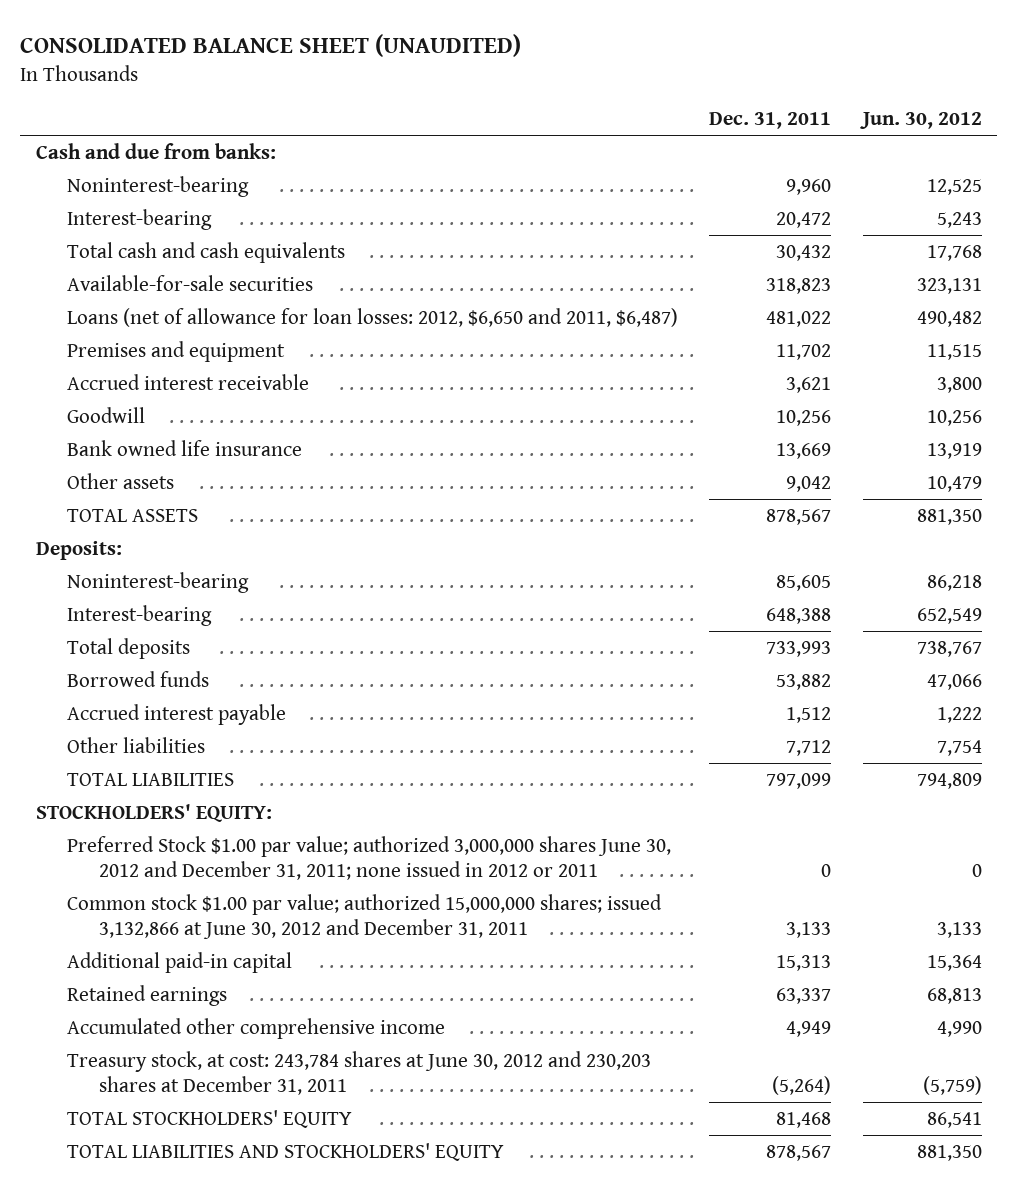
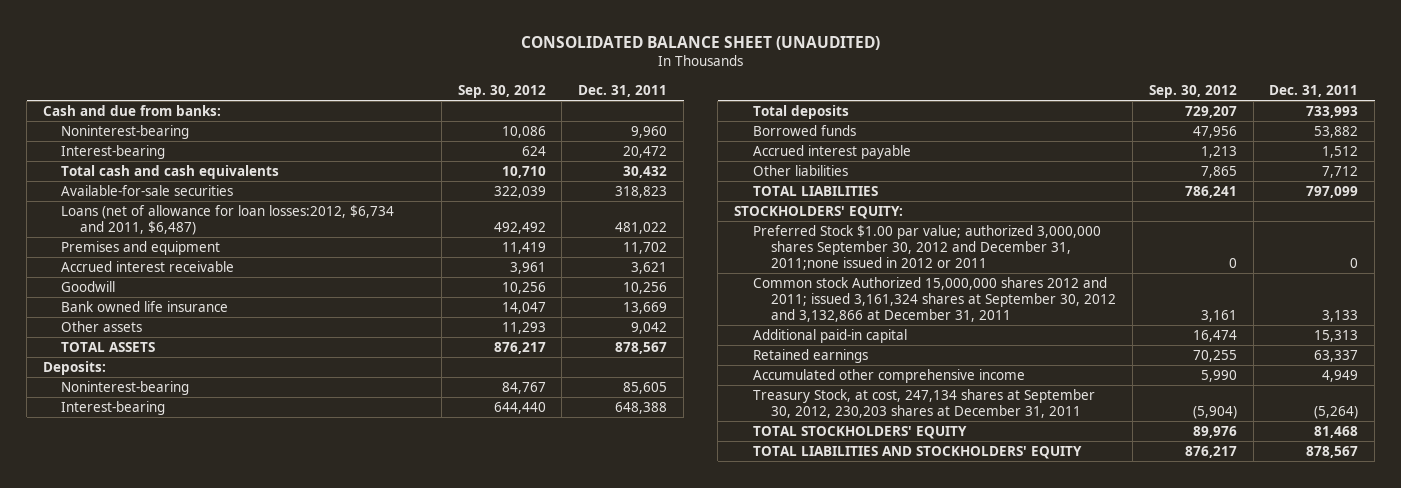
[859,112,982,130] Jun. 30, 2012 -> none
none -> [457,84,546,98] Sep. 30, 2012
[67,308,679,328] Loans (net of allowance for loan losses: 2012, $6,650 and 2011, $6,487) -> [61,205,395,235] Loans (net of allowance for loan losses:2012, $6,734 and 2011, $6,487)
[67,836,672,881] Preferred Stock $1.00 par value; authorized 3,000,000 shares June 30, 2012 and December 31, 2011; none issued in 2012 or 2011 -> [752,225,1101,270] Preferred Stock $1.00 par value; authorized 3,000,000 shares September 30, 2012 and December 31, 2011;none issued in 2012 or 2011
[67,894,663,940] Common stock $1.00 par value; authorized 15,000,000 shares; issued 3,132,866 at June 30, 2012 and December 31, 2011 -> [752,277,1117,322] Common stock Authorized 15,000,000 shares 2012 and 2011; issued 3,161,324 shares at September 30, 2012 and 3,132,866 at December 31, 2011
[67,1051,652,1096] Treasury stock, at cost: 243,784 shares at June 30, 2012 and 230,203 shares at December 31, 2011 -> [752,389,1095,418] Treasury Stock, at cost, 247,134 shares at September 30, 2012, 230,203 shares at December 31, 2011

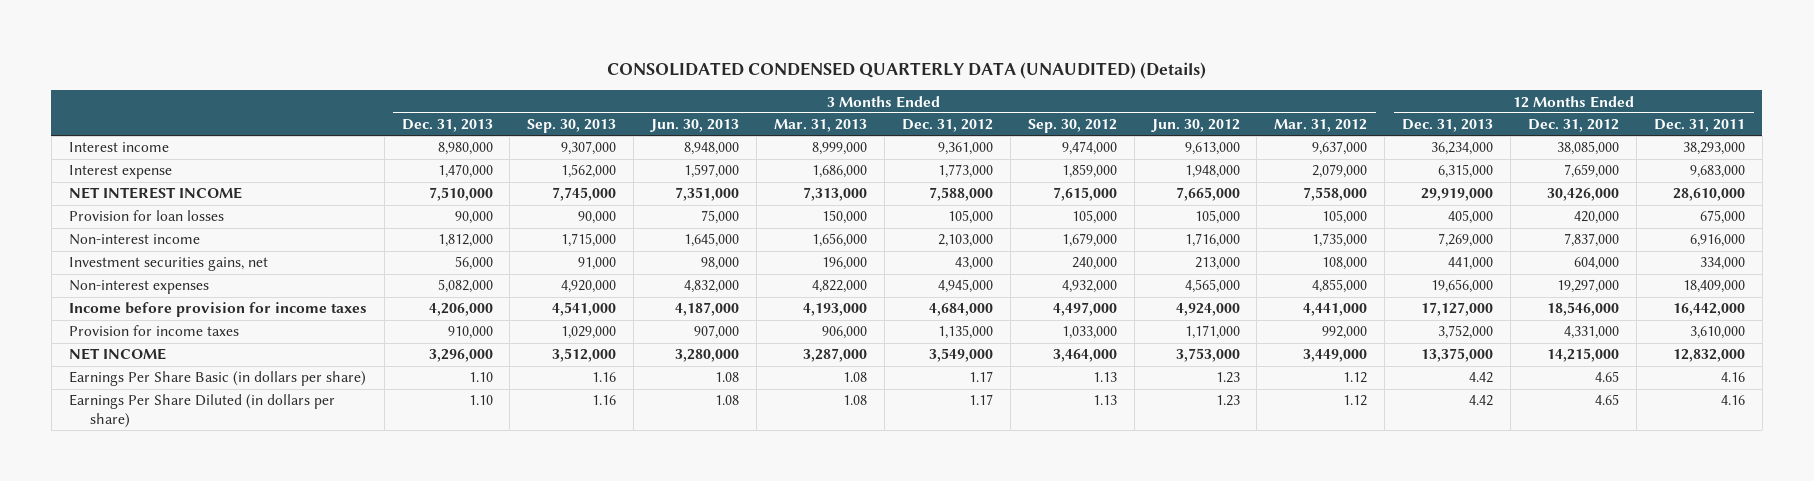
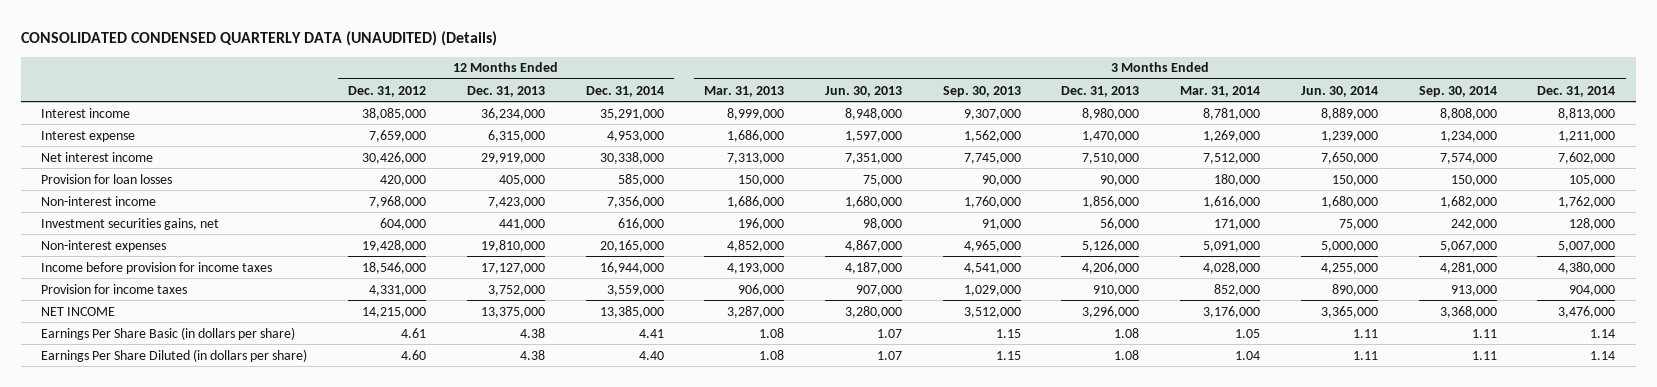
[901,119,993,133] Dec. 31, 2012 -> none
[1027,119,1117,134] Sep. 30, 2012 -> none
[1150,119,1240,133] Jun. 30, 2012 -> none
[1274,119,1368,133] Mar. 31, 2012 -> none
[1653,119,1745,133] Dec. 31, 2011 -> none
none -> [585,85,664,97] Dec. 31, 2014
none -> [1180,85,1261,97] Mar. 31, 2014
none -> [1300,85,1378,97] Jun. 30, 2014
none -> [1418,85,1497,97] Sep. 30, 2014
none -> [1537,85,1616,97] Dec. 31, 2014
[68,187,242,200] NET INTEREST INCOME -> [41,151,154,162] Net interest income
[437,234,493,248] 1,812,000 -> [1082,195,1140,208] 1,856,000
[561,233,617,248] 1,715,000 -> [963,195,1021,208] 1,760,000
[684,233,740,248] 1,645,000 -> [845,195,903,208] 1,680,000
[812,233,868,248] 1,656,000 -> [727,195,785,208] 1,686,000
[1438,233,1494,248] 7,269,000 -> [487,196,545,208] 7,423,000
[1564,233,1620,248] 7,837,000 -> [369,195,427,208] 7,968,000
[437,279,493,294] 5,082,000 -> [1082,239,1140,252] 5,126,000
[561,280,617,294] 4,920,000 -> [963,239,1021,252] 4,965,000
[684,280,740,294] 4,832,000 -> [845,239,903,252] 4,867,000
[812,280,868,294] 4,822,000 -> [727,239,785,252] 4,852,000
[1431,279,1494,294] 19,656,000 -> [480,239,545,252] 19,810,000
[1557,279,1620,294] 19,297,000 -> [362,239,427,252] 19,428,000
[468,372,493,383] 1.10 -> [1114,327,1140,338] 1.08
[592,372,617,383] 1.16 -> [995,328,1021,338] 1.15
[715,372,740,383] 1.08 -> [877,328,903,338] 1.07
[1469,372,1494,384] 4.42 -> [519,327,545,338] 4.38
[1595,371,1620,383] 4.65 -> [401,327,427,338] 4.61
[468,395,493,406] 1.10 -> [1114,349,1140,360] 1.08
[592,395,617,406] 1.16 -> [995,350,1021,360] 1.15
[715,395,740,406] 1.08 -> [877,350,903,360] 1.07
[1469,395,1494,407] 4.42 -> [519,349,545,360] 4.38
[1595,394,1620,406] 4.65 -> [401,349,427,360] 4.60

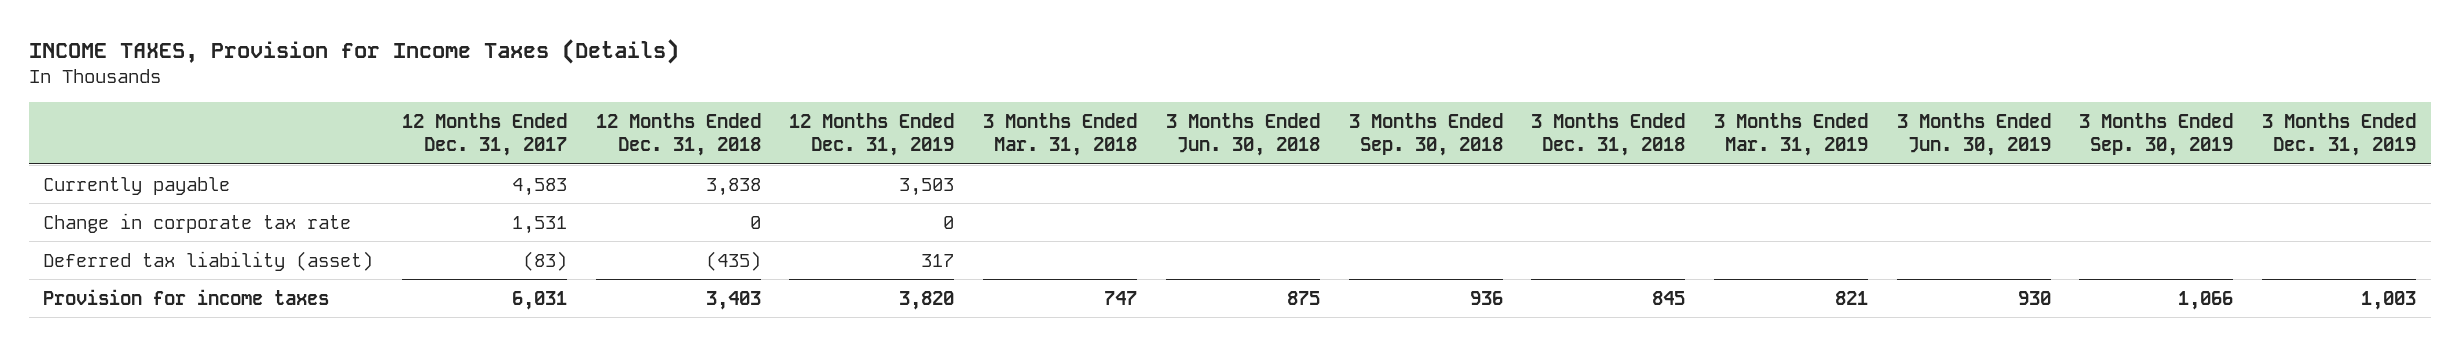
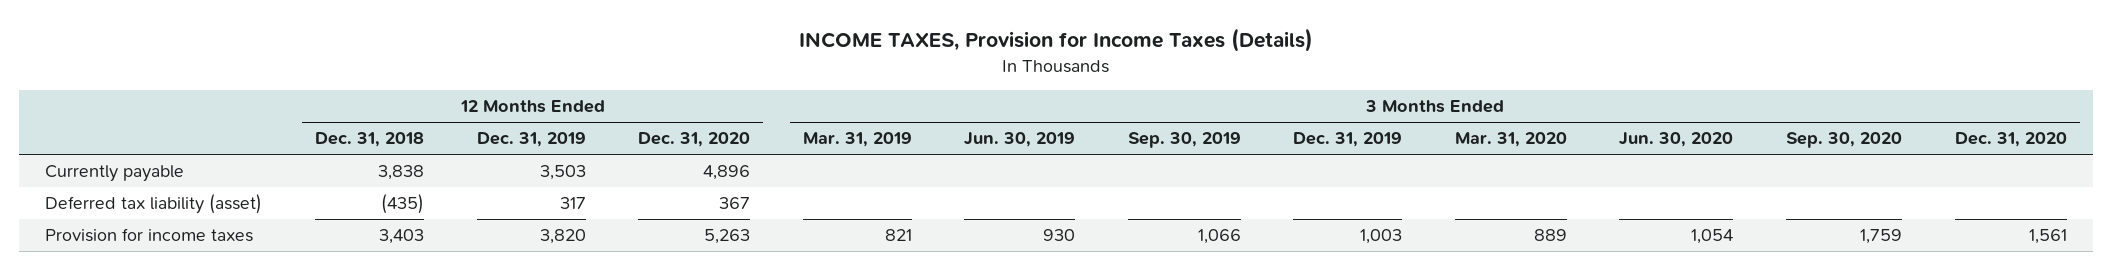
[401,112,567,157] 12 Months Ended Dec. 31, 2017 -> none
[983,112,1138,157] 3 Months Ended Mar. 31, 2018 -> none
[1165,112,1320,157] 3 Months Ended Jun. 30, 2018 -> none
[1348,112,1503,157] 3 Months Ended Sep. 30, 2018 -> none
[1531,112,1686,157] 3 Months Ended Dec. 31, 2018 -> none
none -> [638,132,751,148] Dec. 31, 2020
none -> [1454,132,1567,148] Mar. 31, 2020
none -> [1619,132,1734,148] Jun. 30, 2020
none -> [1786,132,1903,149] Sep. 30, 2020
none -> [1954,132,2067,148] Dec. 31, 2020
[43,212,352,233] Change in corporate tax rate -> none

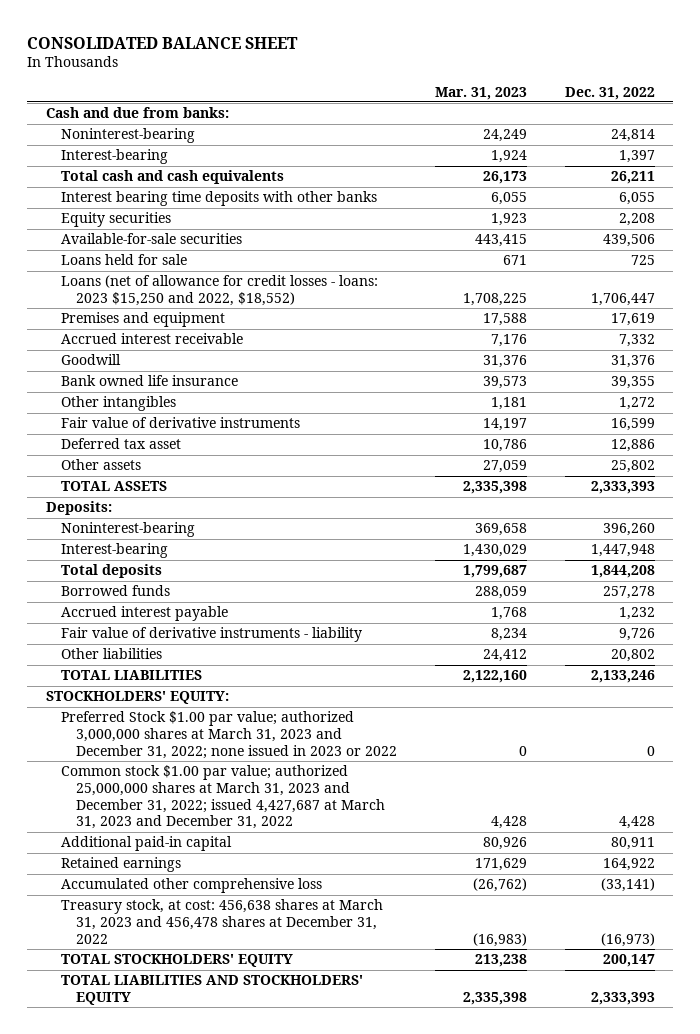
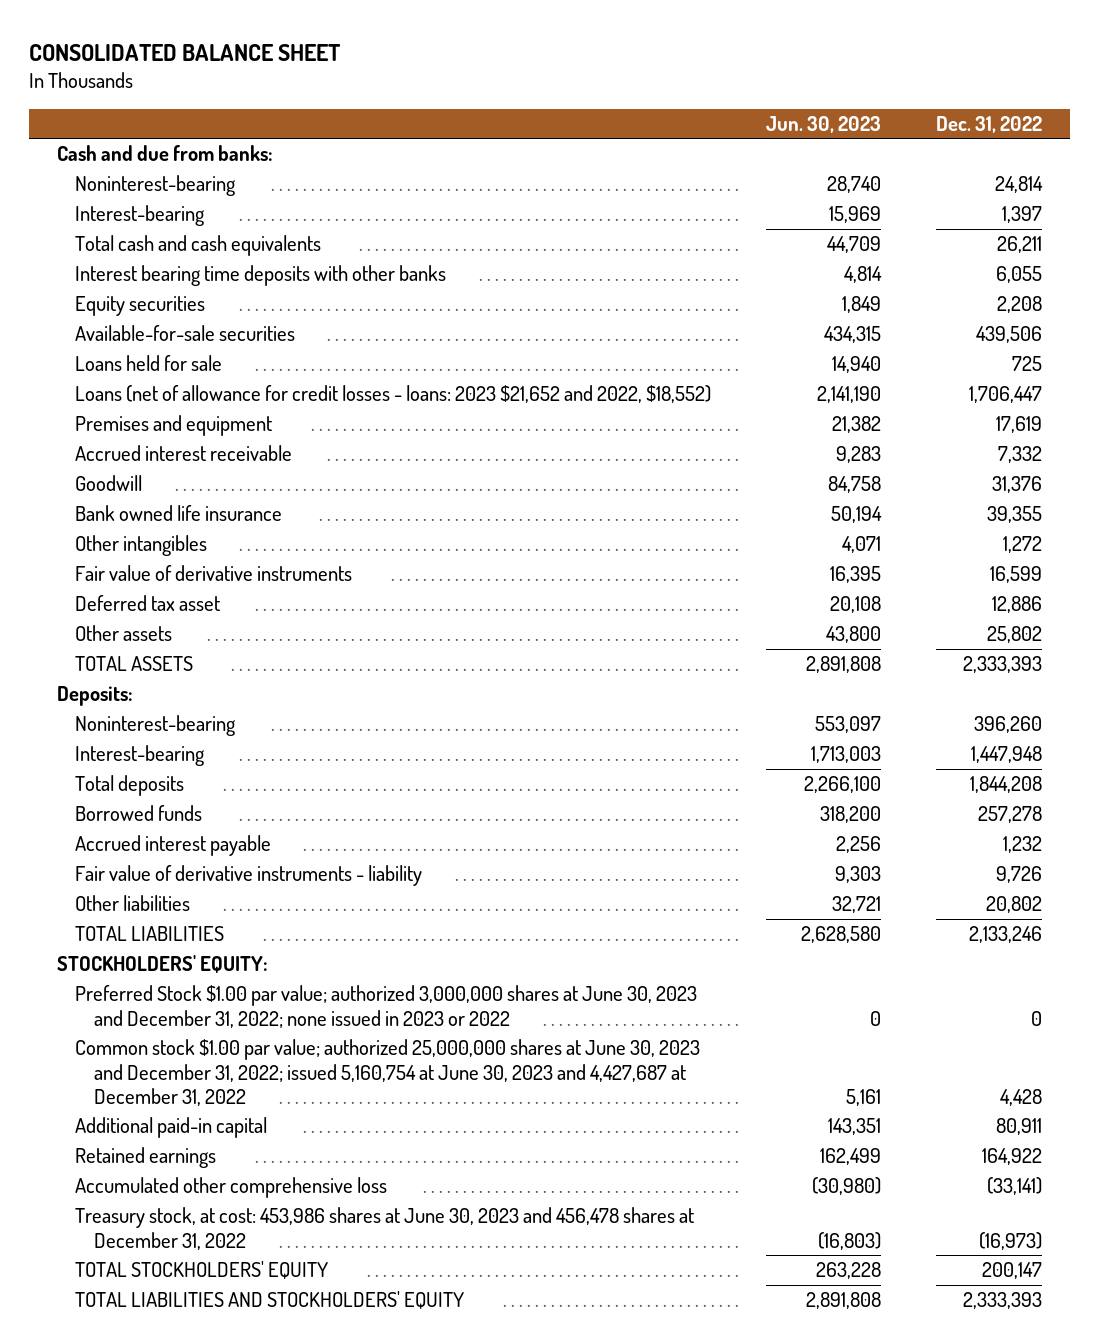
[434,86,527,100] Mar. 31, 2023 -> none
none -> [766,116,882,134] Jun. 30, 2023
[61,275,379,307] Loans (net of allowance for credit losses - loans: 2023 $15,250 and 2022, $18,552) -> [75,385,712,404] Loans (net of allowance for credit losses - loans: 2023 $21,652 and 2022, $18,552)
[61,711,398,759] Preferred Stock $1.00 par value; authorized 3,000,000 shares at March 31, 2023 and December 31, 2022; none issued in 2023 or 2022 -> [75,985,698,1028] Preferred Stock $1.00 par value; authorized 3,000,000 shares at June 30, 2023 and December 31, 2022; none issued in 2023 or 2022
[61,765,386,830] Common stock $1.00 par value; authorized 25,000,000 shares at March 31, 2023 and December 31, 2022; issued 4,427,687 at March 31, 2023 and December 31, 2022 -> [75,1039,701,1106] Common stock $1.00 par value; authorized 25,000,000 shares at June 30, 2023 and December 31, 2022; issued 5,160,754 at June 30, 2023 and 4,427,687 at December 31, 2022
[61,899,384,944] Treasury stock, at cost: 456,638 shares at March 31, 2023 and 456,478 shares at December 31, 2022 -> [75,1207,695,1250] Treasury stock, at cost: 453,986 shares at June 30, 2023 and 456,478 shares at December 31, 2022

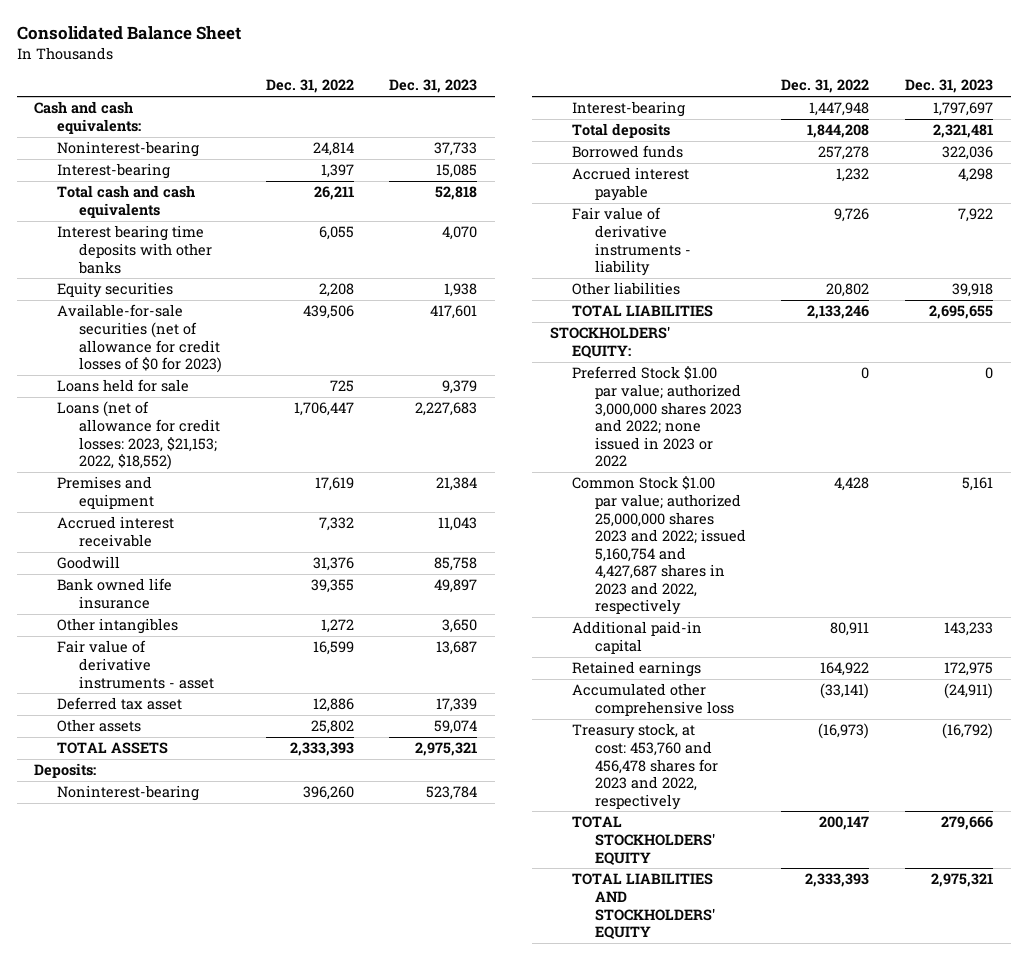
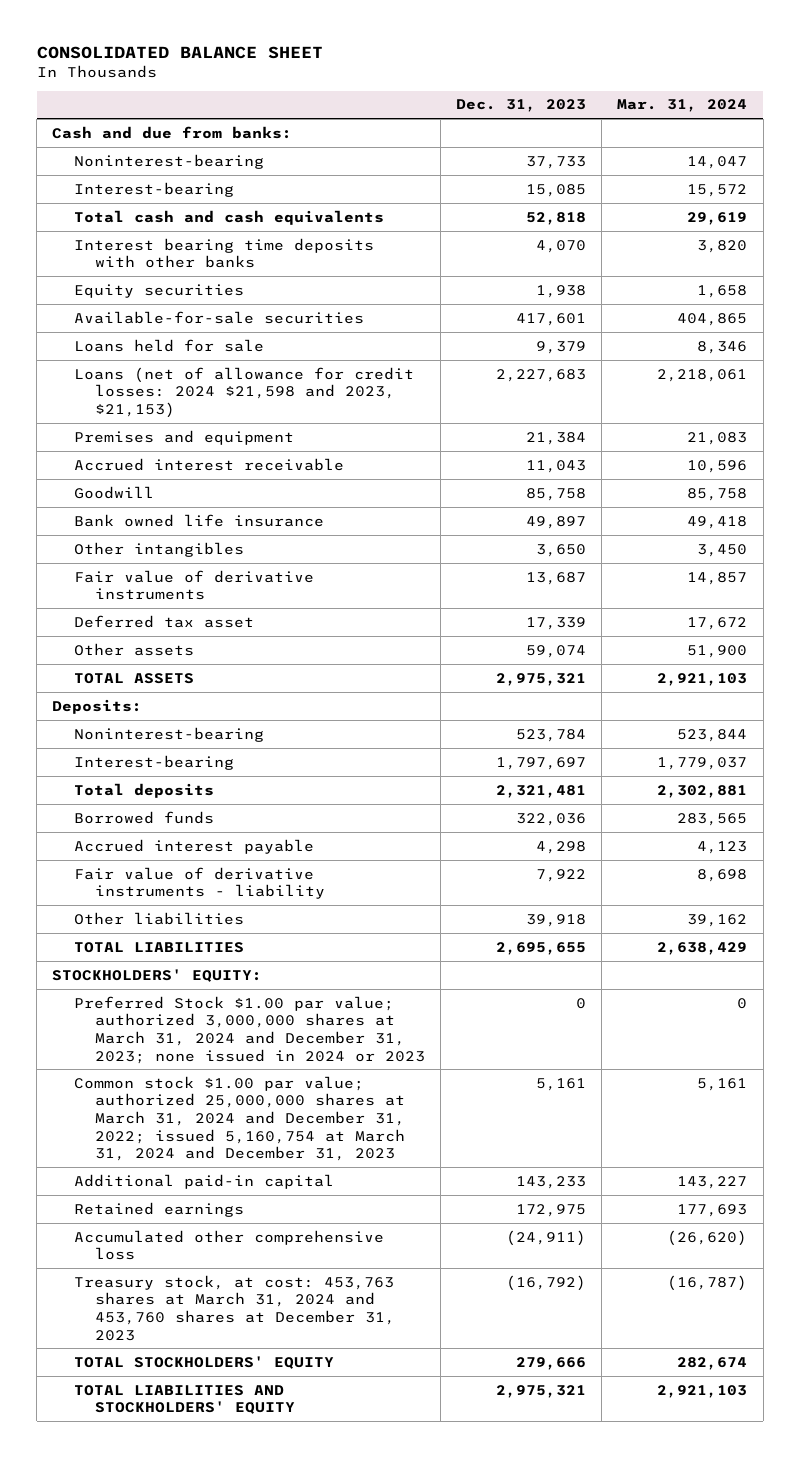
[16,26,241,41] Consolidated Balance Sheet -> [36,46,323,60] CONSOLIDATED BALANCE SHEET
[265,79,354,94] Dec. 31, 2022 -> none
none -> [617,99,748,113] Mar. 31, 2024
[34,101,141,135] Cash and cash equivalents: -> [52,125,293,139] Cash and due from banks:
[56,304,222,374] Available-for-sale securities (net of allowance for credit losses of $0 for 2023) -> [73,310,364,324] Available-for-sale securities
[56,401,220,471] Loans (net of allowance for credit losses: 2023, $21,153; 2022, $18,552) -> [73,366,414,418] Loans (net of allowance for credit losses: 2024 $21,598 and 2023, $21,153)
[56,640,214,689] Fair value of derivative instruments - asset -> [73,569,314,601] Fair value of derivative instruments
[572,366,742,468] Preferred Stock $1.00 par value; authorized 3,000,000 shares 2023 and 2022; none issued in 2023 or 2022 -> [73,995,425,1064] Preferred Stock $1.00 par value; authorized 3,000,000 shares at March 31, 2024 and December 31, 2023; none issued in 2024 or 2023
[572,476,746,616] Common Stock $1.00 par value; authorized 25,000,000 shares 2023 and 2022; issued 5,160,754 and 4,427,687 shares in 2023 and 2022, respectively -> [73,1075,405,1162] Common stock $1.00 par value; authorized 25,000,000 shares at March 31, 2024 and December 31, 2022; issued 5,160,754 at March 31, 2024 and December 31, 2023
[572,723,718,810] Treasury stock, at cost: 453,760 and 456,478 shares for 2023 and 2022, respectively -> [73,1274,395,1341] Treasury stock, at cost: 453,763 shares at March 31, 2024 and 453,760 shares at December 31, 2023

